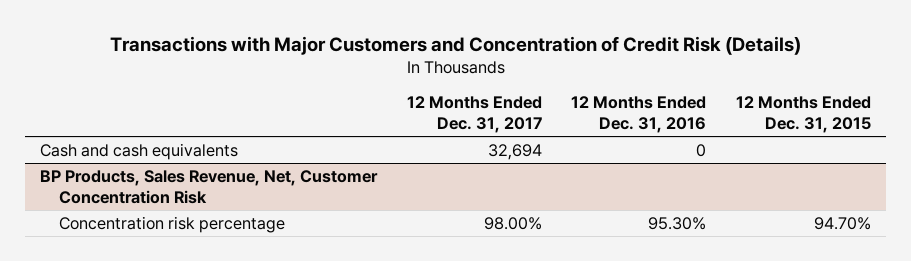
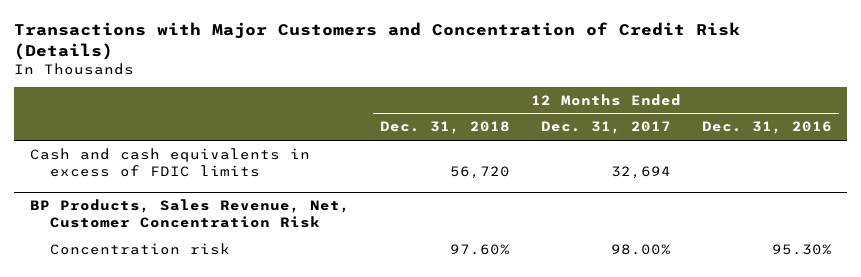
[736,95,872,134] 12 Months Ended Dec. 31, 2015 -> none
none -> [380,121,511,135] Dec. 31, 2018
[40,142,239,160] Cash and cash equivalents -> none
none -> [29,147,310,177] Cash and cash equivalents in excess of FDIC limits
[59,215,286,233] Concentration risk percentage -> [49,242,230,255] Concentration risk

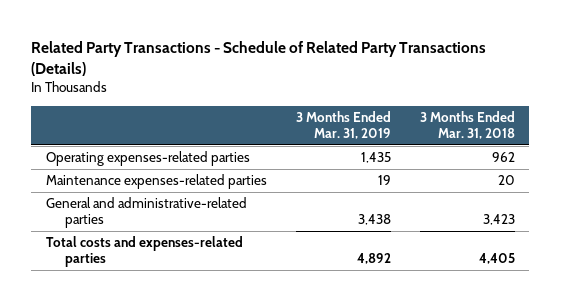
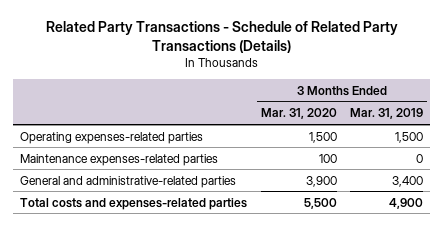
[419,111,515,140] 3 Months Ended Mar. 31, 2018 -> none
none -> [260,108,337,120] Mar. 31, 2020
[360,152,391,164] 1,435 -> [395,131,424,143] 1,500
[377,175,391,186] 19 -> [416,153,424,163] 0
[357,214,391,226] 3,438 -> [392,175,424,187] 3,400
[356,253,391,265] 4,892 -> [389,197,424,209] 4,900

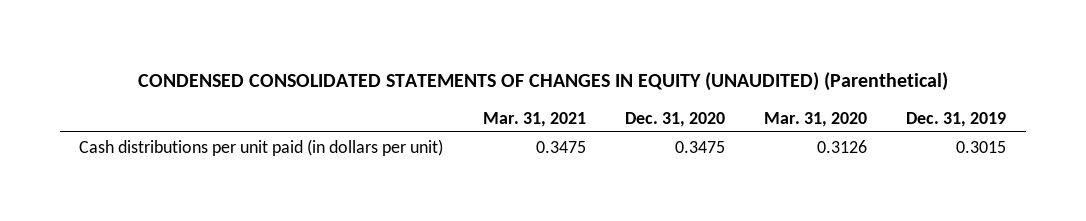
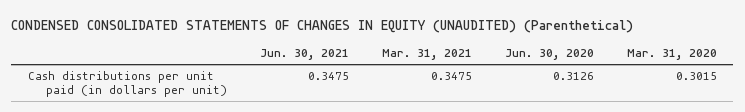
[624,111,725,127] Dec. 31, 2020 -> none
[906,111,1007,127] Dec. 31, 2019 -> none
none -> [259,48,349,60] Jun. 30, 2021
none -> [504,48,594,60] Jun. 30, 2020
[817,139,868,153] 0.3126 -> [675,72,717,81] 0.3015

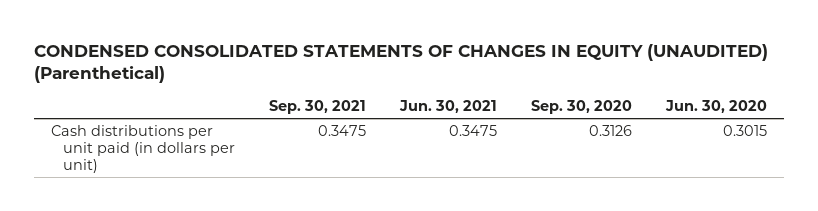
[381,48,472,60] Mar. 31, 2021 -> none
[626,48,717,60] Mar. 31, 2020 -> none
none -> [269,100,367,115] Sep. 30, 2021
none -> [531,100,633,115] Sep. 30, 2020
[552,72,594,81] 0.3126 -> [723,125,768,137] 0.3015

